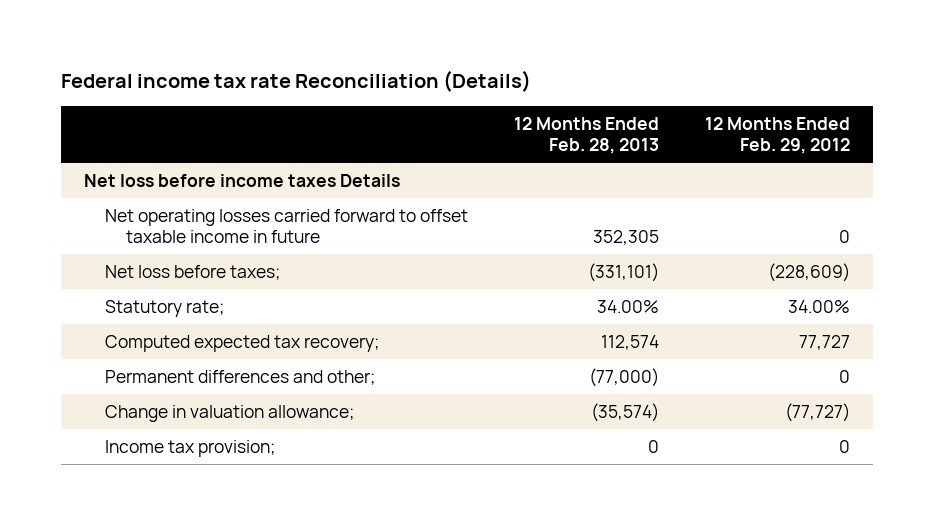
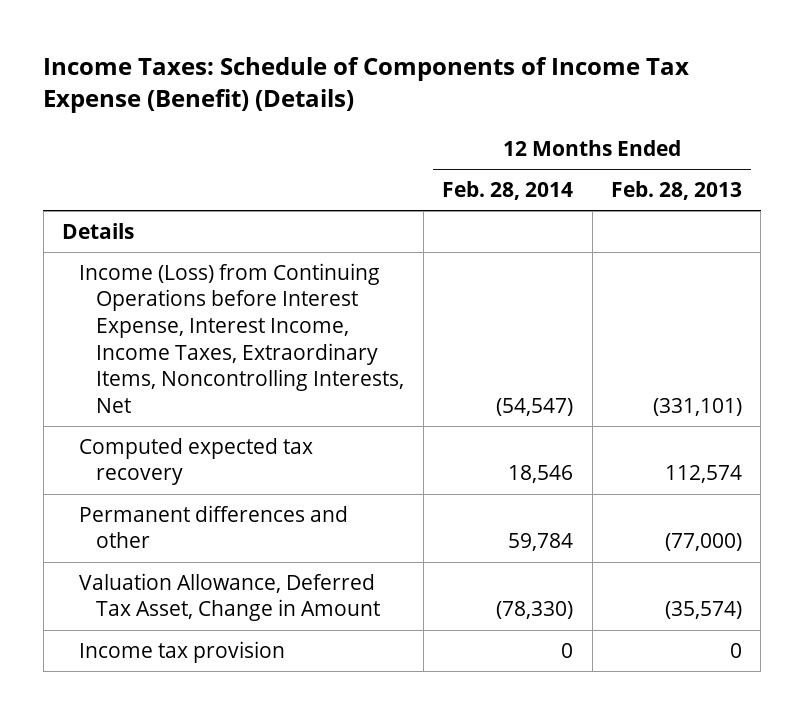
[60,70,531,93] Federal income tax rate Reconciliation (Details) -> [43,57,690,114] Income Taxes: Schedule of Components of Income Tax Expense (Benefit) (Details)
[705,116,851,155] 12 Months Ended Feb. 29, 2012 -> none
none -> [442,181,574,201] Feb. 28, 2014
[83,173,400,187] Net loss before income taxes Details -> none
[104,208,468,244] Net operating losses carried forward to offset taxable income in future -> none
[104,299,224,317] Statutory rate; -> none
none -> [61,222,134,239] Details
[104,264,280,280] Net loss before taxes; -> [79,262,405,413] Income (Loss) from Continuing Operations before Interest Expense, Interest Income, Income Taxes, Extraordinary Items, Noncontrolling Interests, Net
[104,334,379,352] Computed expected tax recovery; -> [79,437,314,486] Computed expected tax recovery
[104,369,375,385] Permanent differences and other; -> [79,504,349,549] Permanent differences and other
[104,404,354,422] Change in valuation allowance; -> [79,572,381,622] Valuation Allowance, Deferred Tax Asset, Change in Amount
[104,439,275,457] Income tax provision; -> [79,640,286,663] Income tax provision

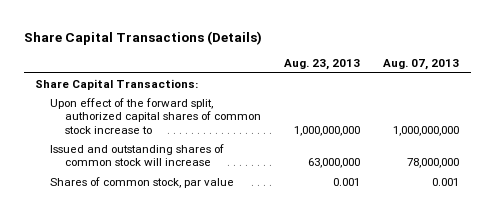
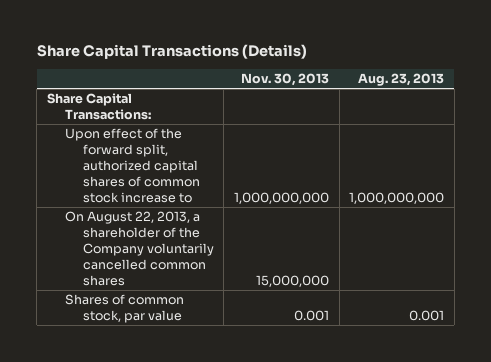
[383,59,460,71] Aug. 07, 2013 -> none
none -> [241,73,330,87] Nov. 30, 2013
[50,143,225,167] Issued and outstanding shares of common stock will increase -> none
none -> [64,211,214,286] On August 22, 2013, a shareholder of the Company voluntarily cancelled common shares

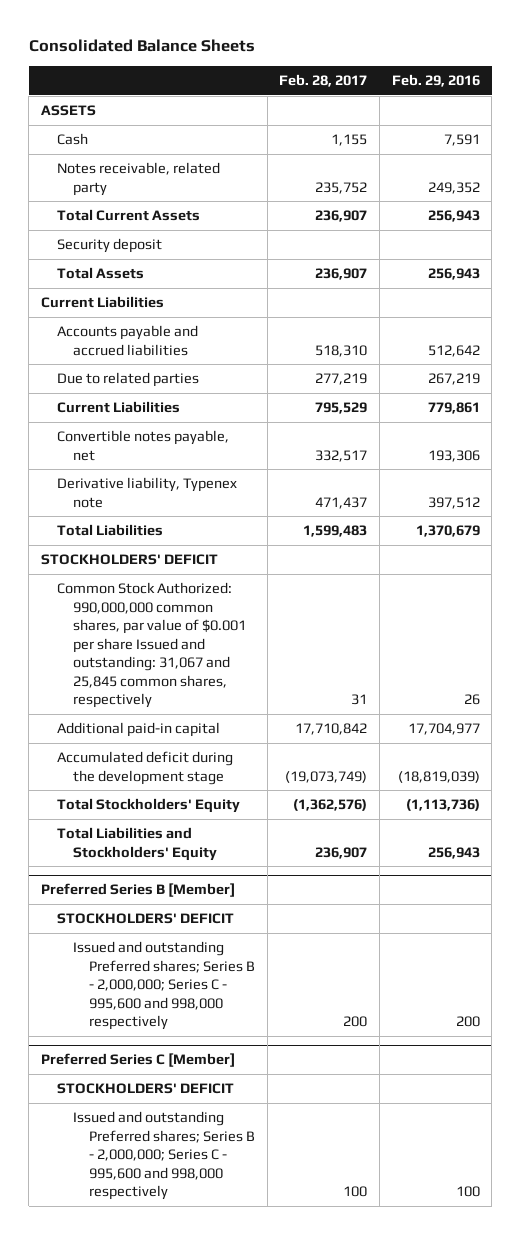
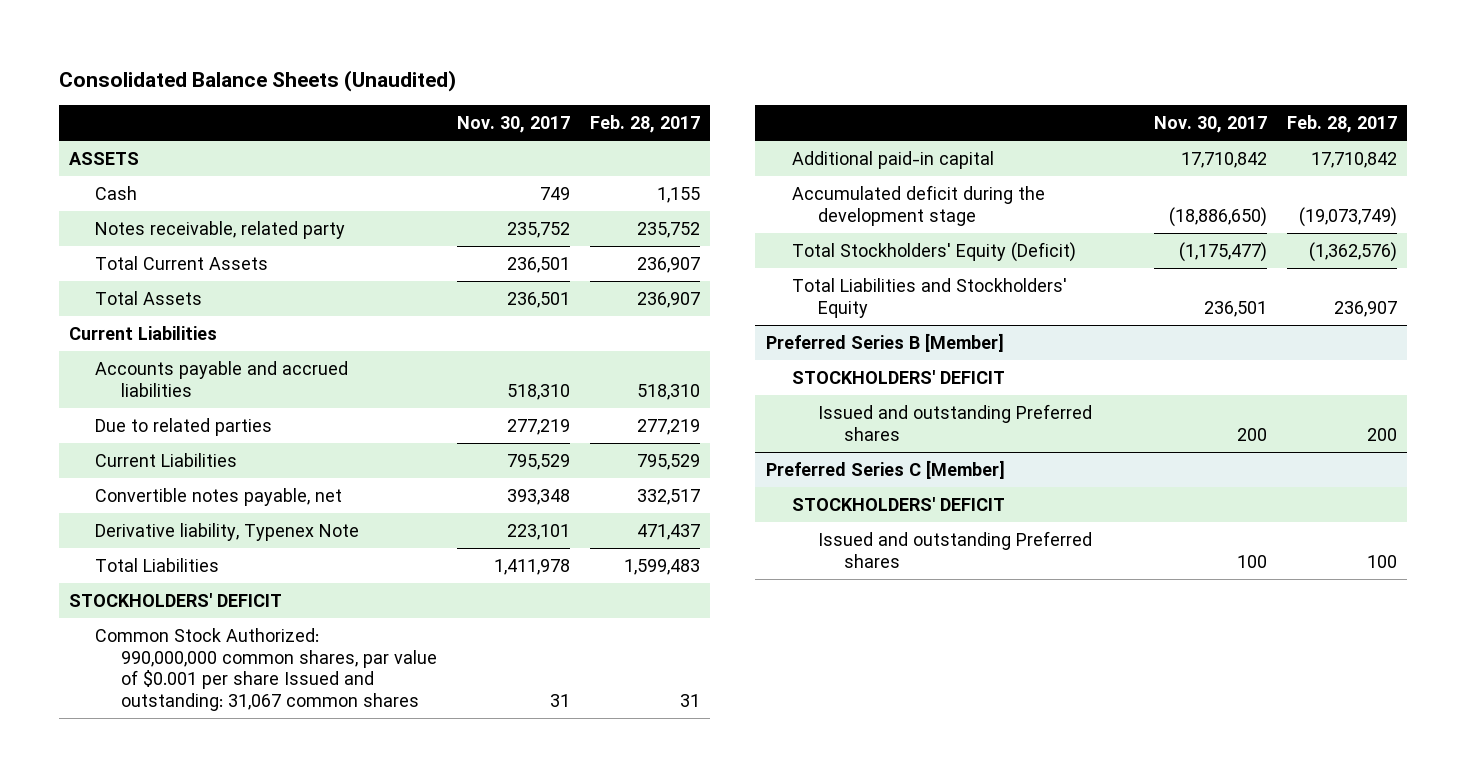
[28,39,255,53] Consolidated Balance Sheets -> [58,69,456,92] Consolidated Balance Sheets (Unaudited)
[391,74,480,88] Feb. 29, 2016 -> none
none -> [457,116,571,134] Nov. 30, 2017
[57,238,163,254] Security deposit -> none
[57,477,238,508] Derivative liability, Typenex note -> [94,522,359,541] Derivative liability, Typenex Note
[57,582,247,709] Common Stock Authorized: 990,000,000 common shares, par value of $0.001 per share Issued and outstanding: 31,067 and 25,845 common shares, respectively -> [94,627,438,711] Common Stock Authorized: 990,000,000 common shares, par value of $0.001 per share Issued and outstanding: 31,067 common shares
[57,798,241,814] Total Stockholders' Equity -> [791,241,1076,262] Total Stockholders' Equity (Deficit)
[73,941,256,1031] Issued and outstanding Preferred shares; Series B - 2,000,000; Series C - 995,600 and 998,000 respectively -> [817,403,1092,441] Issued and outstanding Preferred shares
[73,1111,256,1201] Issued and outstanding Preferred shares; Series B - 2,000,000; Series C - 995,600 and 998,000 respectively -> [817,530,1092,568] Issued and outstanding Preferred shares

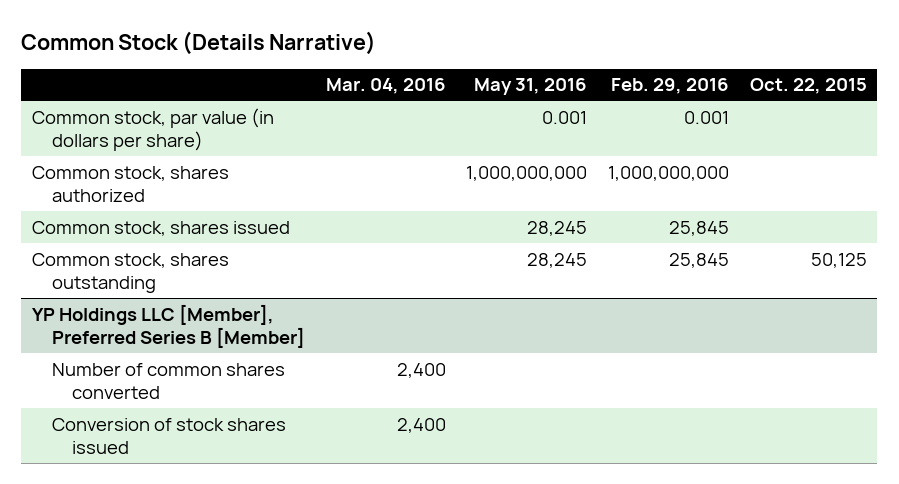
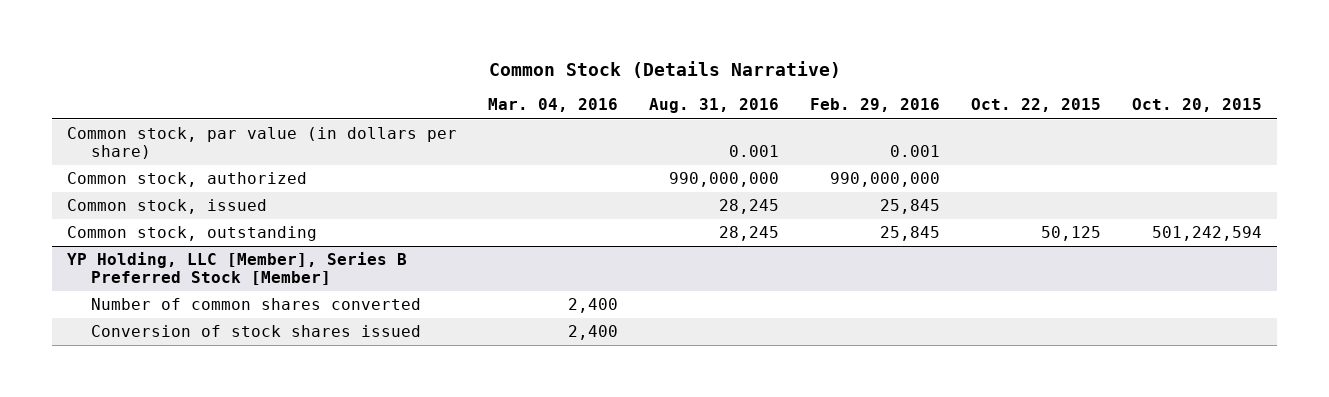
[474,78,588,96] May 31, 2016 -> none
none -> [649,98,780,114] Aug. 31, 2016
none -> [1131,98,1262,113] Oct. 20, 2015
[31,165,229,202] Common stock, shares authorized -> [67,172,308,188] Common stock, authorized
[608,165,730,181] 1,000,000,000 -> [830,172,941,188] 990,000,000
[31,220,290,236] Common stock, shares issued -> [67,199,268,215] Common stock, issued
[31,252,229,293] Common stock, shares outstanding -> [67,226,318,242] Common stock, outstanding
[31,303,305,348] YP Holdings LLC [Member], Preferred Series B [Member] -> [67,252,408,285] YP Holding, LLC [Member], Series B Preferred Stock [Member]

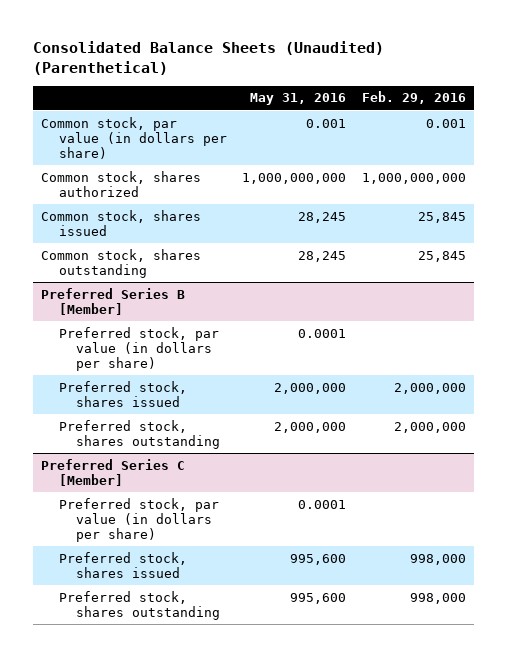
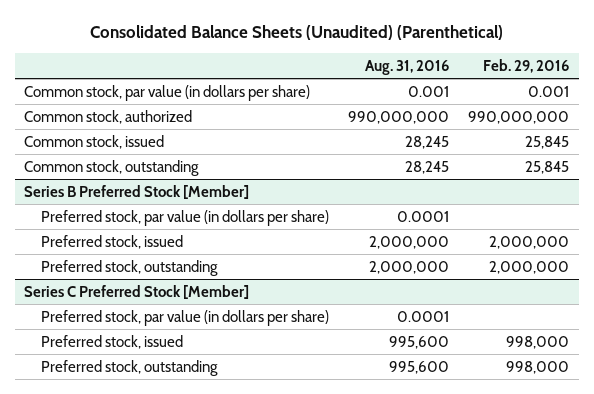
[250,93,347,106] May 31, 2016 -> none
none -> [365,59,450,75] Aug. 31, 2016
[41,170,202,197] Common stock, shares authorized -> [24,109,193,124] Common stock, authorized
[362,172,467,184] 1,000,000,000 -> [468,110,570,124] 990,000,000
[41,209,202,236] Common stock, shares issued -> [24,134,165,149] Common stock, issued
[41,248,202,278] Common stock, shares outstanding -> [24,159,200,176] Common stock, outstanding
[41,287,186,315] Preferred Series B [Member] -> [24,184,250,199] Series B Preferred Stock [Member]
[58,380,187,407] Preferred stock, shares issued -> [41,234,184,249] Preferred stock, issued
[58,419,221,449] Preferred stock, shares outstanding -> [41,259,219,276] Preferred stock, outstanding
[41,458,186,486] Preferred Series C [Member] -> [24,284,250,299] Series C Preferred Stock [Member]
[58,551,187,578] Preferred stock, shares issued -> [41,334,184,349] Preferred stock, issued
[58,590,221,620] Preferred stock, shares outstanding -> [41,359,219,376] Preferred stock, outstanding

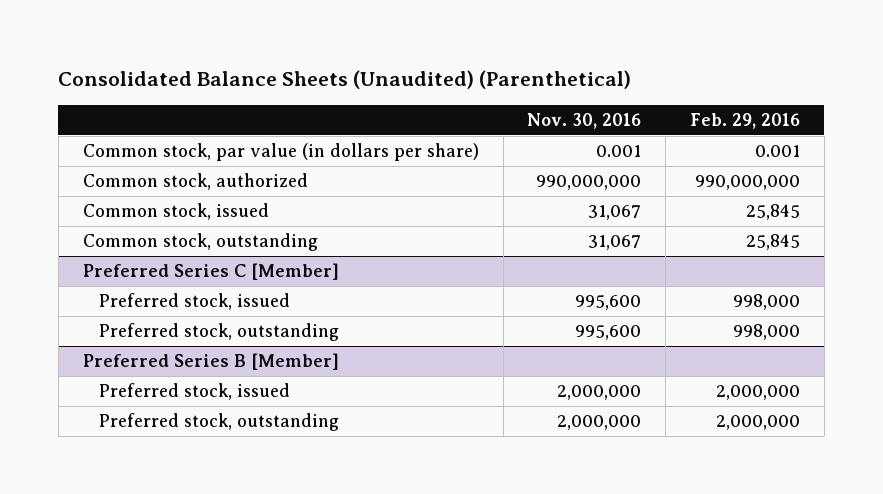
[365,59,450,75] Aug. 31, 2016 -> none
none -> [527,112,642,129] Nov. 30, 2016
[24,184,250,199] Series B Preferred Stock [Member] -> none
[41,209,330,226] Preferred stock, par value (in dollars per share) -> none
[41,234,184,249] Preferred stock, issued -> none
[41,259,219,276] Preferred stock, outstanding -> none
[41,309,330,326] Preferred stock, par value (in dollars per share) -> none
[24,284,250,299] Series C Preferred Stock [Member] -> [82,263,339,281] Preferred Series C [Member]
none -> [82,353,339,371] Preferred Series B [Member]
none -> [99,383,291,401] Preferred stock, issued
none -> [99,413,340,432] Preferred stock, outstanding

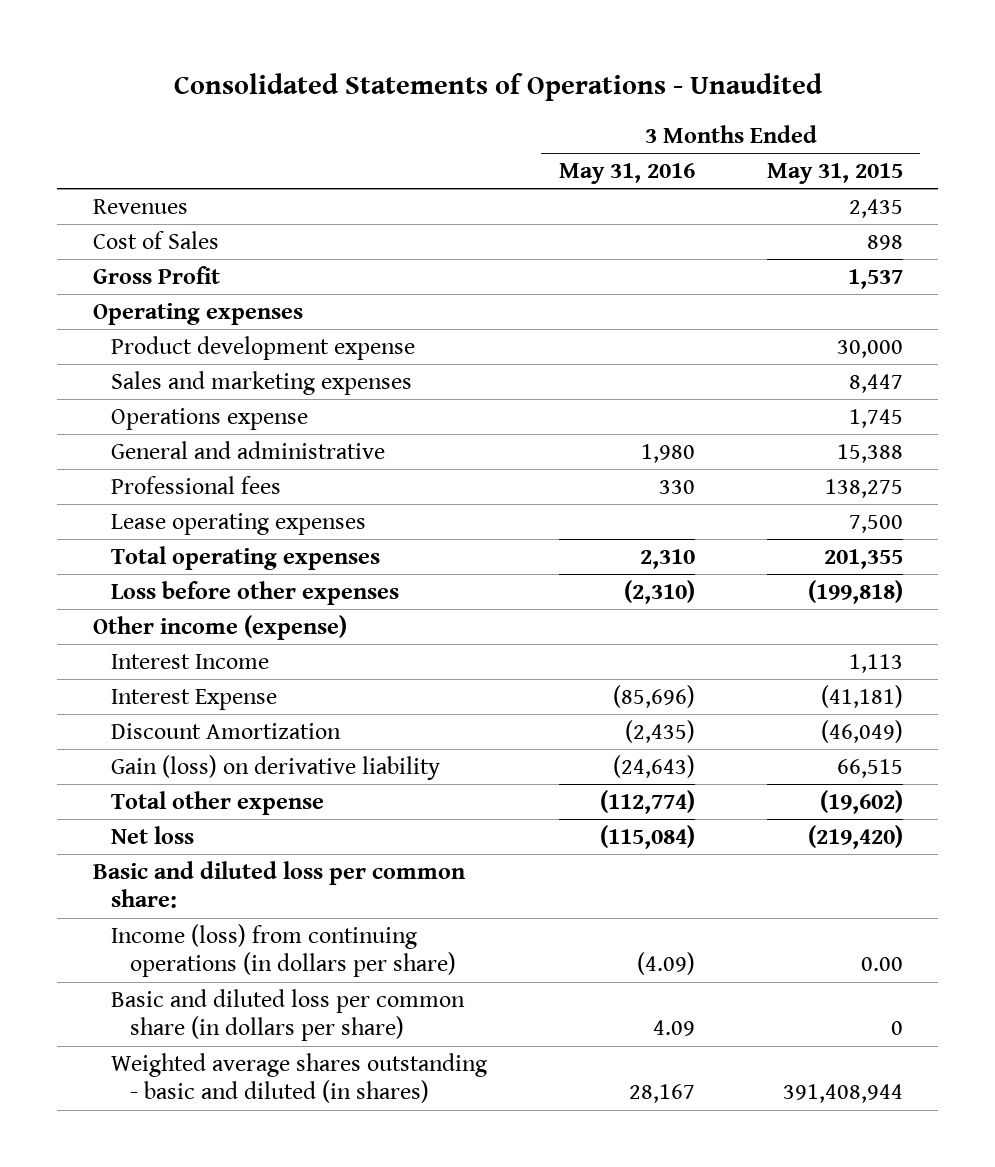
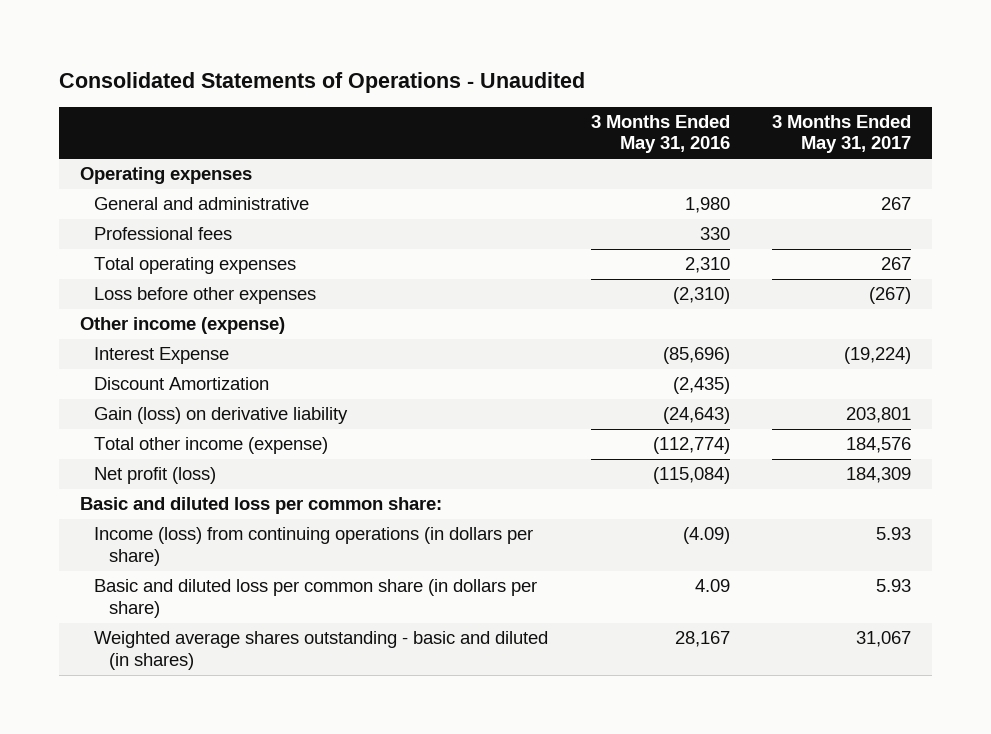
[766,163,903,185] May 31, 2015 -> none
none -> [772,114,912,154] 3 Months Ended May 31, 2017
[92,199,188,215] Revenues -> none
[92,231,219,250] Cost of Sales -> none
[92,266,220,285] Gross Profit -> none
[111,336,416,361] Product development expense -> none
[111,371,413,396] Sales and marketing expenses -> none
[111,408,309,431] Operations expense -> none
[111,513,367,536] Lease operating expenses -> none
[111,654,270,670] Interest Income -> none
[111,791,325,816] Total other expense -> [94,437,329,455] Total other income (expense)
[111,826,195,845] Net loss -> [94,467,217,485] Net profit (loss)

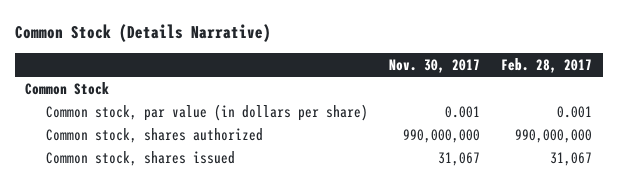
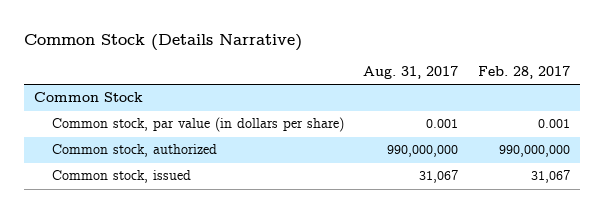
[388,58,480,73] Nov. 30, 2017 -> none
none -> [363,66,459,80] Aug. 31, 2017
[45,127,263,143] Common stock, shares authorized -> [51,144,217,158] Common stock, authorized
[45,150,235,166] Common stock, shares issued -> [51,170,191,184] Common stock, issued

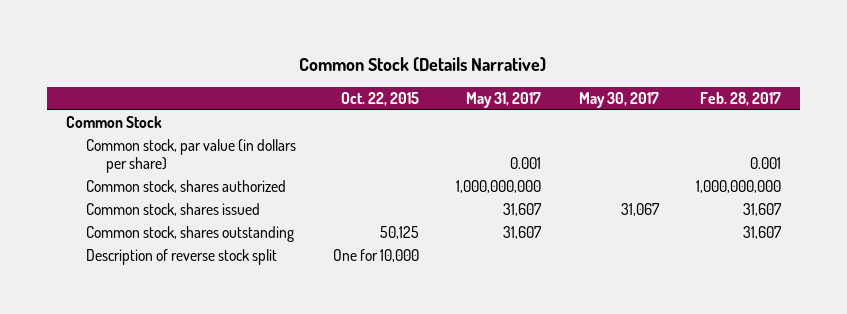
[363,66,459,80] Aug. 31, 2017 -> none
none -> [341,91,420,106] Oct. 22, 2015
none -> [466,91,542,108] May 31, 2017
none -> [578,91,659,108] May 30, 2017
[51,144,217,158] Common stock, authorized -> [85,180,286,194] Common stock, shares authorized
[498,145,570,158] 990,000,000 -> [696,180,782,194] 1,000,000,000
[51,170,191,184] Common stock, issued -> [85,203,260,217] Common stock, shares issued
[530,170,570,184] 31,067 -> [743,203,783,217] 31,607
none -> [85,226,294,243] Common stock, shares outstanding
none -> [85,249,277,266] Description of reverse stock split

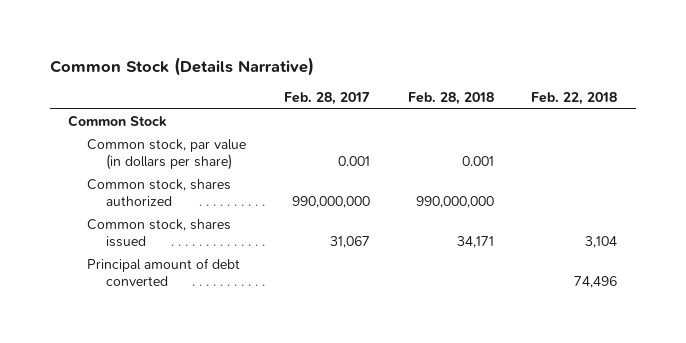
[341,91,420,106] Oct. 22, 2015 -> none
[466,91,542,108] May 31, 2017 -> none
[578,91,659,108] May 30, 2017 -> none
none -> [407,92,494,106] Feb. 28, 2018
none -> [531,92,618,106] Feb. 22, 2018
[85,226,294,243] Common stock, shares outstanding -> none
[85,249,277,266] Description of reverse stock split -> none
[696,180,782,194] 1,000,000,000 -> [292,196,371,209] 990,000,000
[743,203,783,217] 31,607 -> [330,236,371,249] 31,067
none -> [87,258,241,287] Principal amount of debt converted

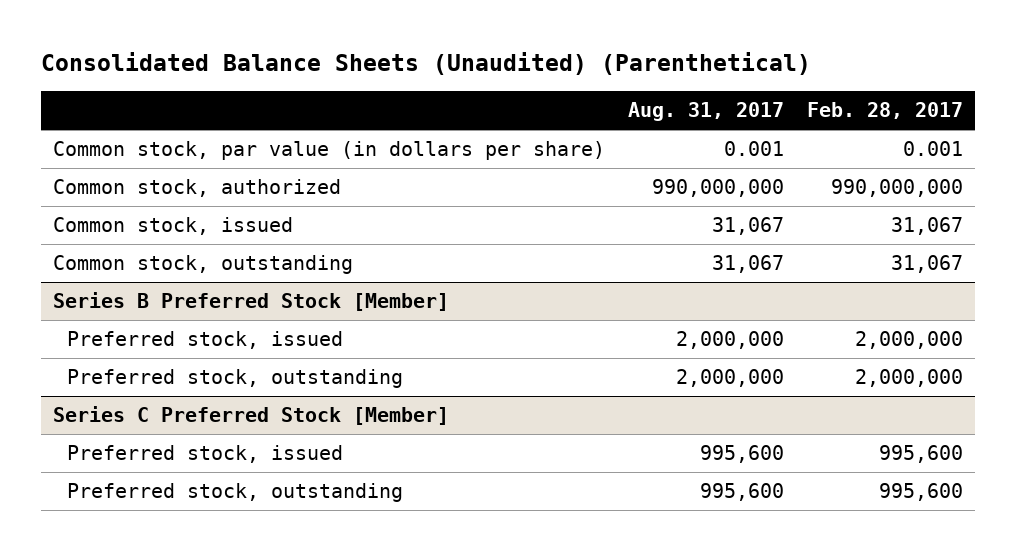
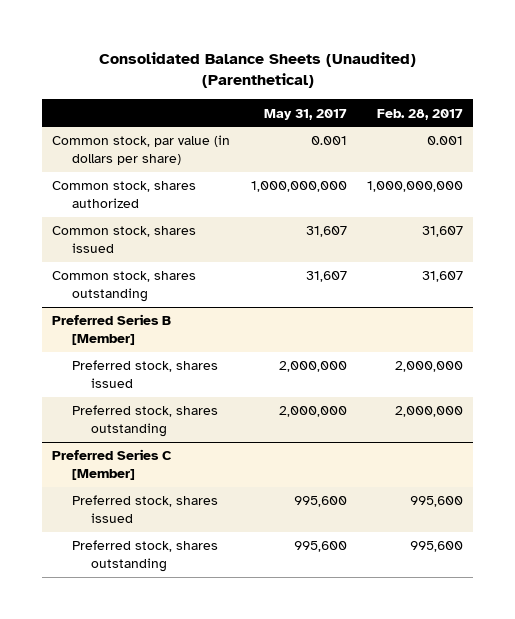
[627,102,784,122] Aug. 31, 2017 -> none
none -> [263,108,347,120] May 31, 2017
[52,179,341,198] Common stock, authorized -> [52,181,197,209] Common stock, shares authorized
[831,179,964,198] 990,000,000 -> [367,181,464,193] 1,000,000,000
[52,217,293,236] Common stock, issued -> [52,226,197,254] Common stock, shares issued
[891,217,964,236] 31,067 -> [422,226,464,238] 31,607
[52,255,353,275] Common stock, outstanding -> [52,271,197,303] Common stock, shares outstanding
[891,255,964,274] 31,067 -> [422,271,464,283] 31,607
[52,292,449,312] Series B Preferred Stock [Member] -> [52,314,172,346] Preferred Series B [Member]
[67,331,344,350] Preferred stock, issued -> [71,360,218,389] Preferred stock, shares issued
[67,369,404,389] Preferred stock, outstanding -> [71,405,218,438] Preferred stock, shares outstanding
[52,406,449,426] Series C Preferred Stock [Member] -> [52,449,173,481] Preferred Series C [Member]
[67,445,344,464] Preferred stock, issued -> [71,495,218,524] Preferred stock, shares issued
[67,483,404,503] Preferred stock, outstanding -> [71,540,218,573] Preferred stock, shares outstanding

